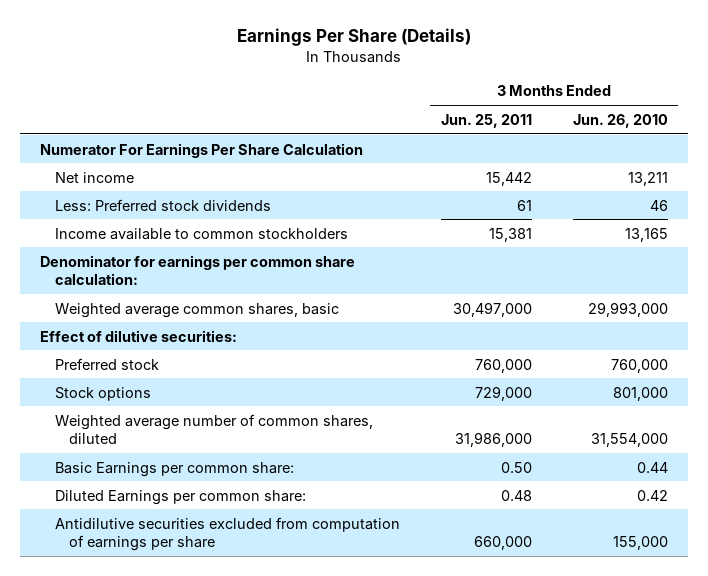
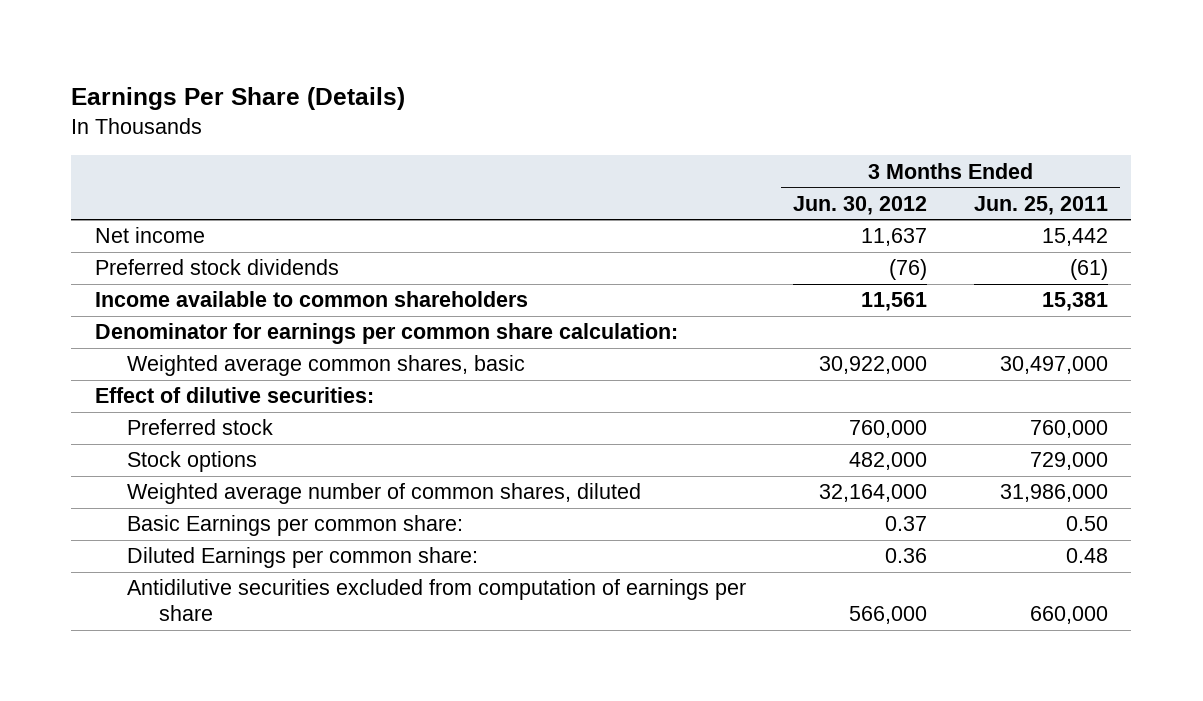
[572,113,668,128] Jun. 26, 2010 -> none
none -> [793,195,928,215] Jun. 30, 2012
[40,142,364,158] Numerator For Earnings Per Share Calculation -> none
[54,198,271,211] Less: Preferred stock dividends -> [94,259,339,276] Preferred stock dividends
[516,199,532,211] 61 -> [1070,259,1109,281] (61)
[54,227,348,240] Income available to common stockholders -> [94,291,528,308] Income available to common shareholders

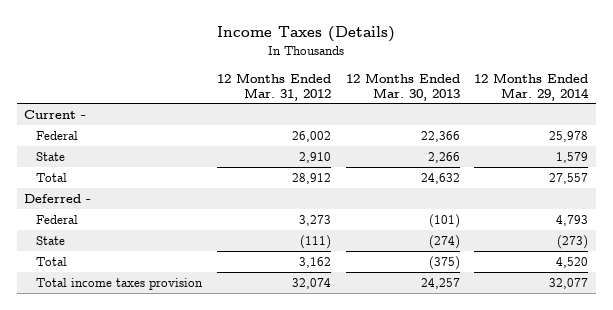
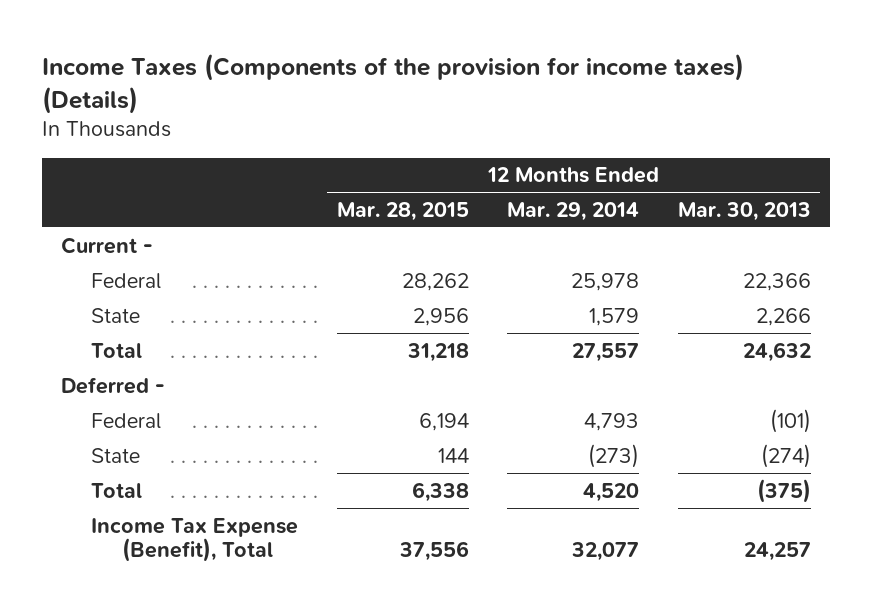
[217,26,396,43] Income Taxes (Details) -> [41,52,744,114] Income Taxes (Components of the provision for income taxes) (Details)
[217,72,332,101] 12 Months Ended Mar. 31, 2012 -> none
none -> [336,201,469,221] Mar. 28, 2015
[36,277,204,290] Total income taxes provision -> [91,517,299,563] Income Tax Expense (Benefit), Total

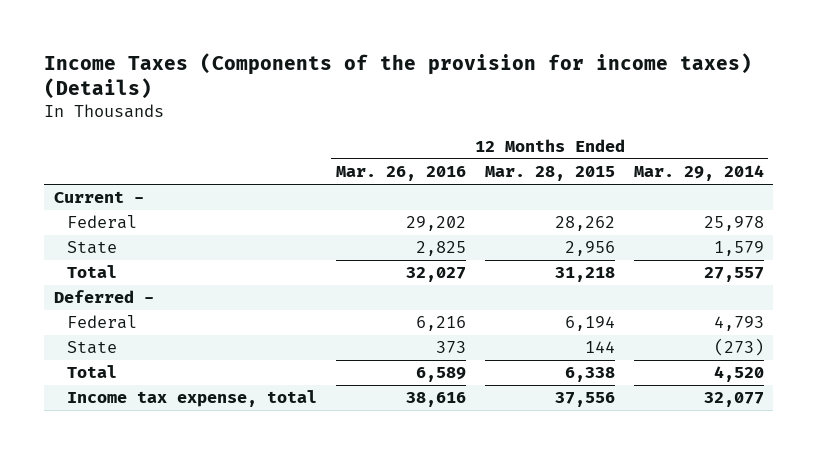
[677,201,811,221] Mar. 30, 2013 -> none
none -> [335,166,466,182] Mar. 26, 2016
[91,517,299,563] Income Tax Expense (Benefit), Total -> [66,390,317,408] Income tax expense, total

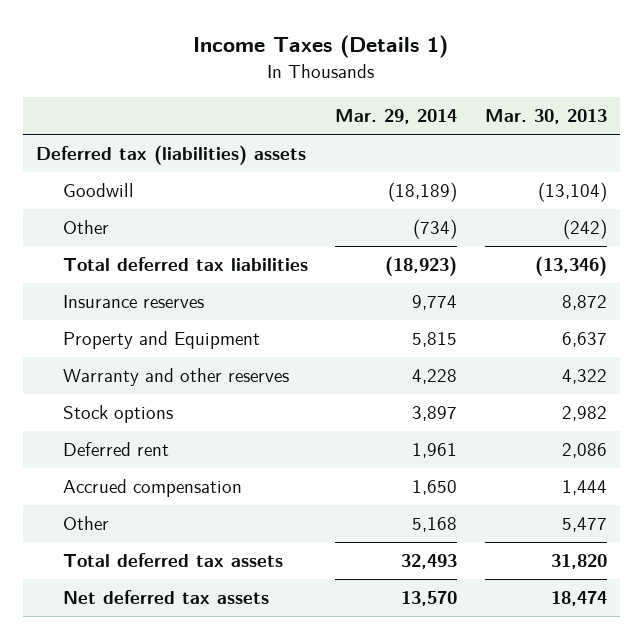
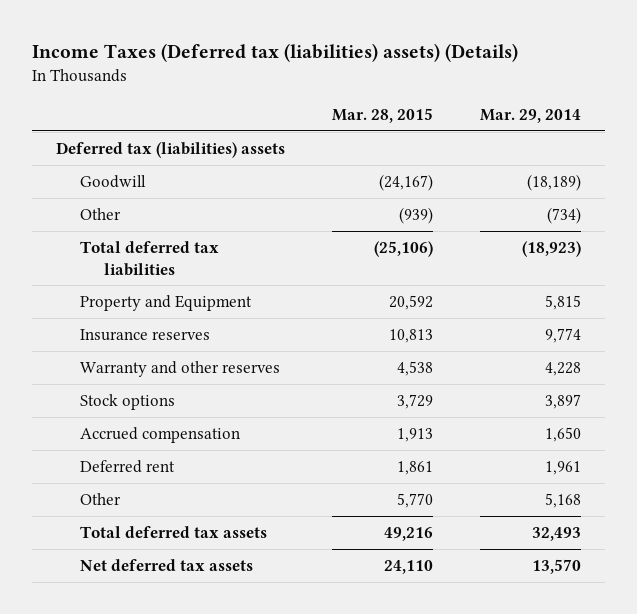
[193,35,449,59] Income Taxes (Details 1) -> [31,43,518,63] Income Taxes (Deferred tax (liabilities) assets) (Details)
[484,109,607,125] Mar. 30, 2013 -> none
none -> [331,108,433,124] Mar. 28, 2015
[63,295,205,309] Insurance reserves -> [79,328,210,341] Insurance reserves
[63,442,170,457] Deferred rent -> [79,459,175,473] Deferred rent

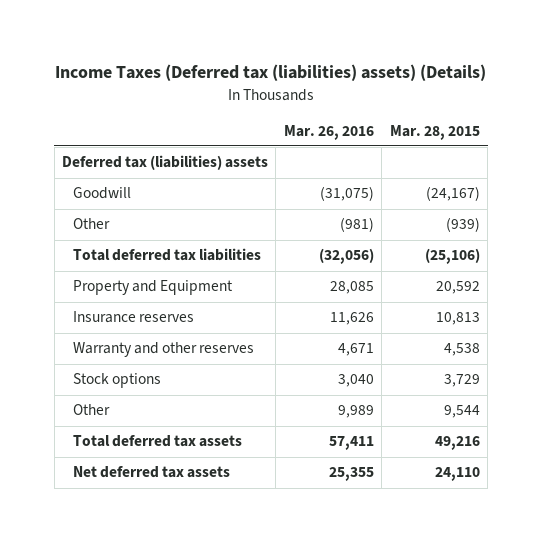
[480,109,582,124] Mar. 29, 2014 -> none
none -> [283,124,374,140] Mar. 26, 2016
[79,426,240,443] Accrued compensation -> none
[79,459,175,473] Deferred rent -> none
[396,492,433,508] 5,770 -> [443,405,480,419] 9,544

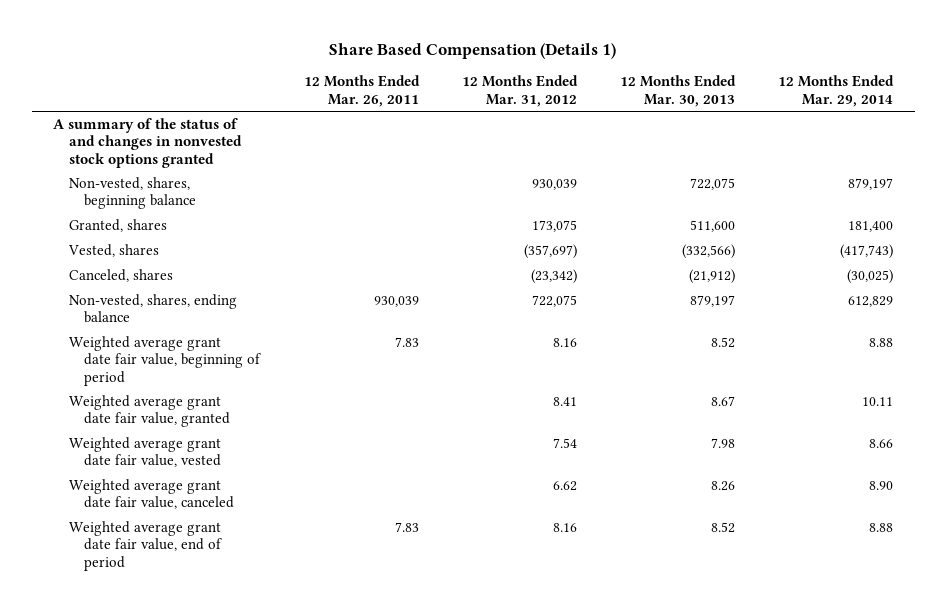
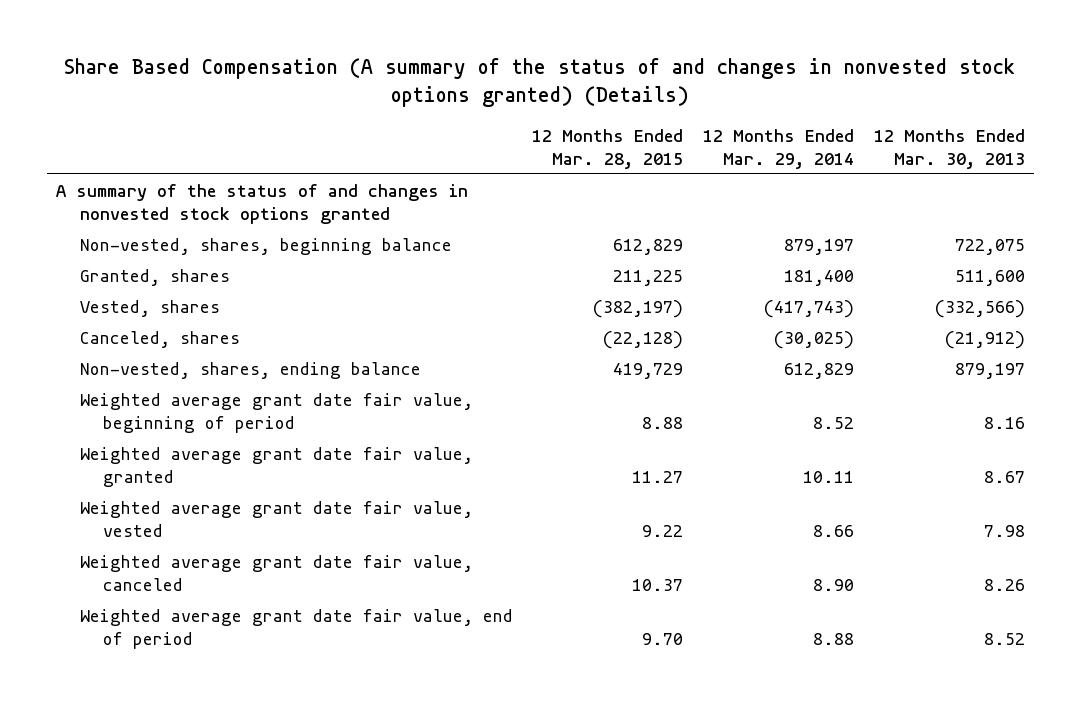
[329,42,617,59] Share Based Compensation (Details 1) -> [64,58,1016,108] Share Based Compensation (A summary of the status of and changes in nonvested stock options granted) (Details)
[303,75,420,107] 12 Months Ended Mar. 26, 2011 -> none
[461,75,578,107] 12 Months Ended Mar. 31, 2012 -> none
none -> [532,128,684,169] 12 Months Ended Mar. 28, 2015
[710,337,735,349] 8.52 -> [983,416,1025,429] 8.16
[869,338,894,348] 8.88 -> [812,416,854,429] 8.52

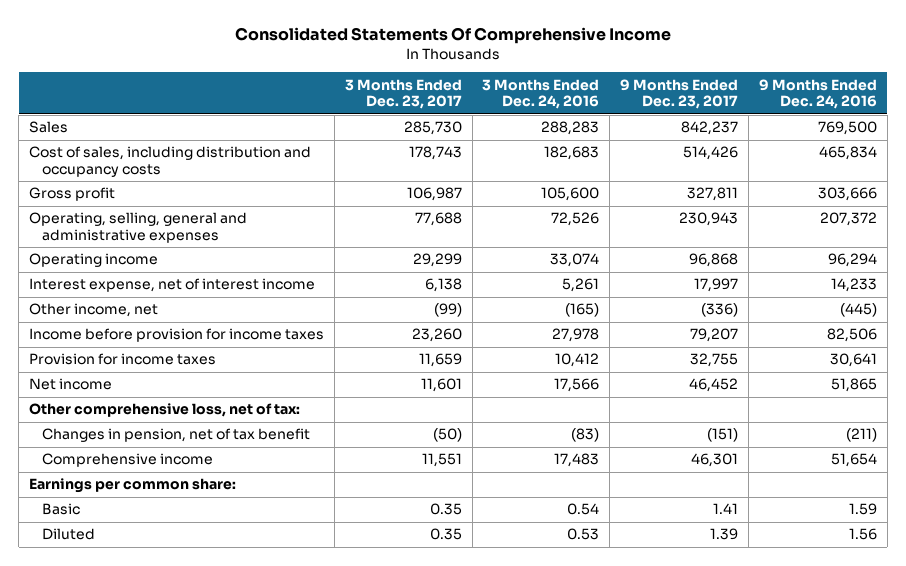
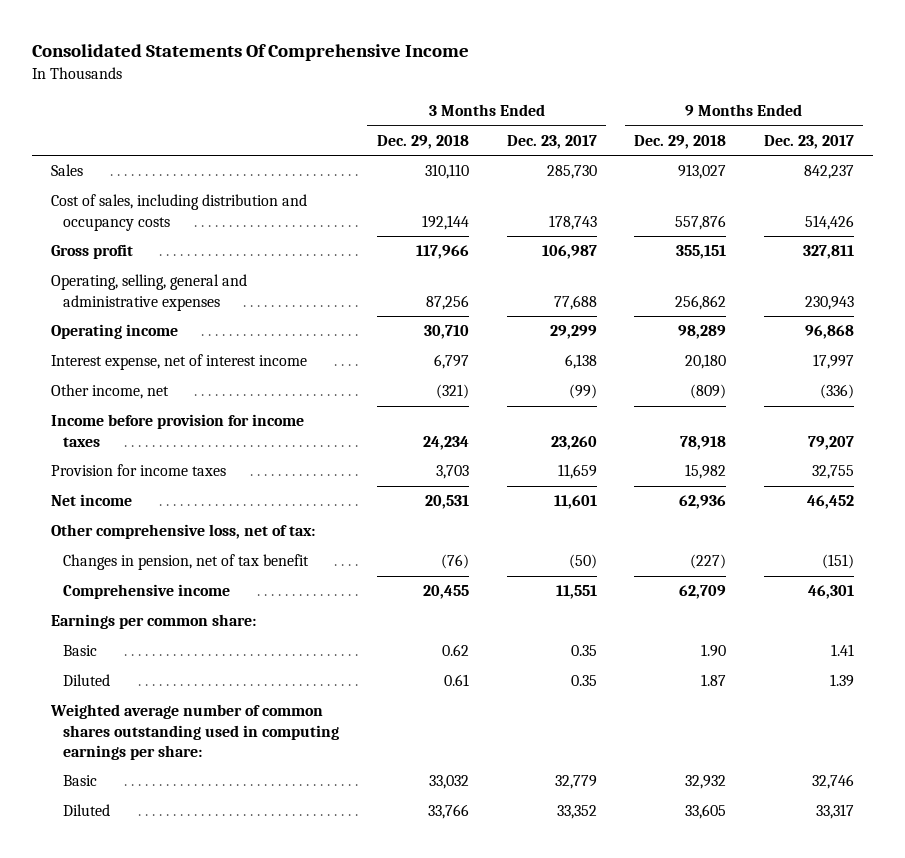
[482,78,600,110] 3 Months Ended Dec. 24, 2016 -> none
[758,78,877,110] 9 Months Ended Dec. 24, 2016 -> none
none -> [376,134,469,149] Dec. 29, 2018
none -> [634,134,727,149] Dec. 29, 2018
none -> [50,704,340,760] Weighted average number of common shares outstanding used in computing earnings per share:
none -> [63,775,98,787] Basic
none -> [63,804,111,817] Diluted

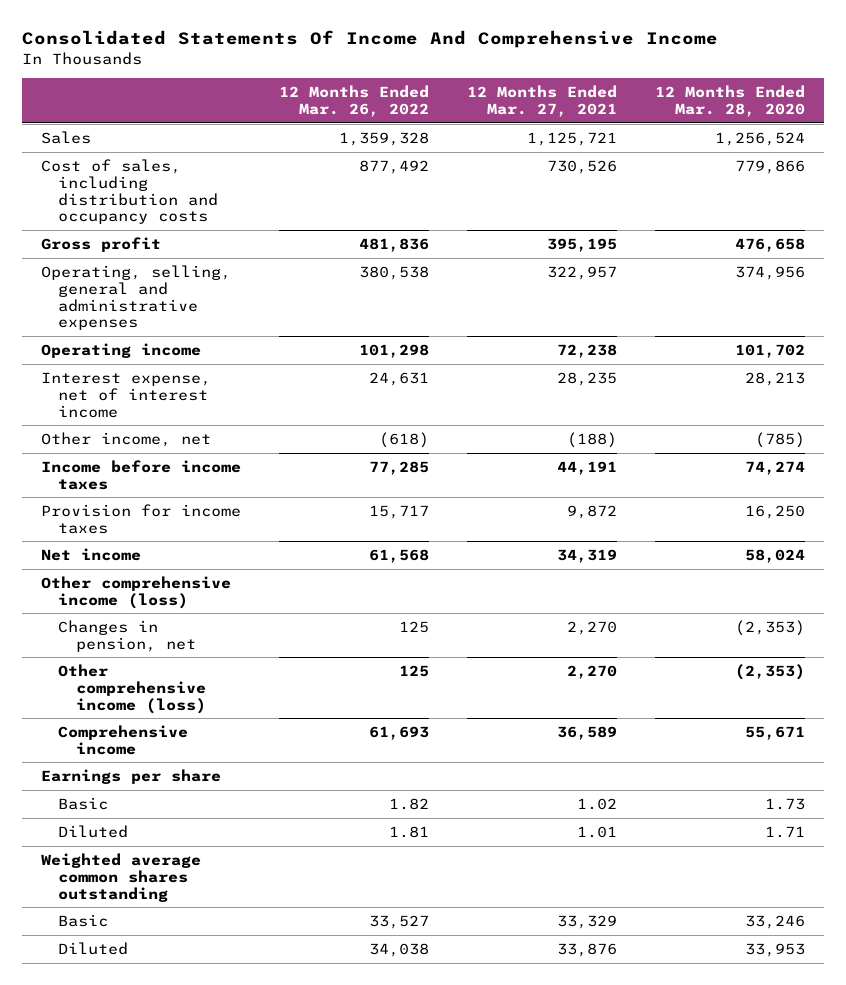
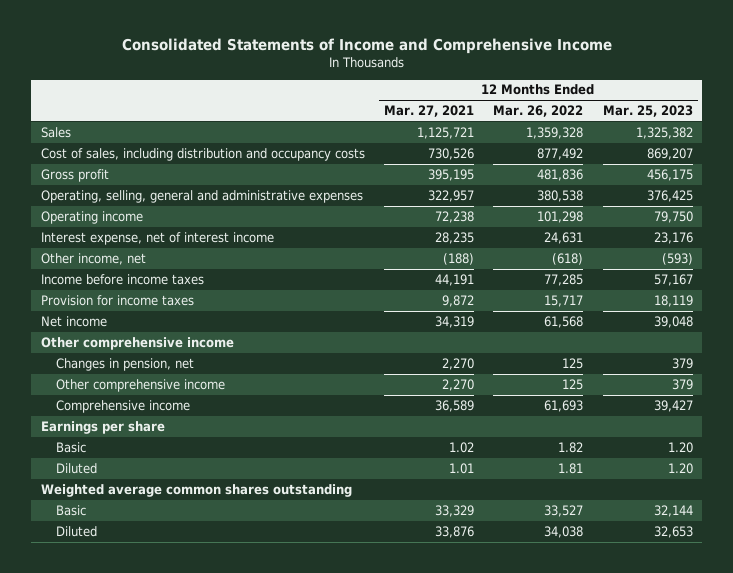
[21,30,718,49] Consolidated Statements Of Income And Comprehensive Income -> [121,38,612,55] Consolidated Statements of Income and Comprehensive Income
[654,85,805,118] 12 Months Ended Mar. 28, 2020 -> none
none -> [602,104,693,117] Mar. 25, 2023
[40,575,231,609] Other comprehensive income (loss) -> [40,336,234,350] Other comprehensive income
[58,663,206,714] Other comprehensive income (loss) -> [56,378,226,392] Other comprehensive income

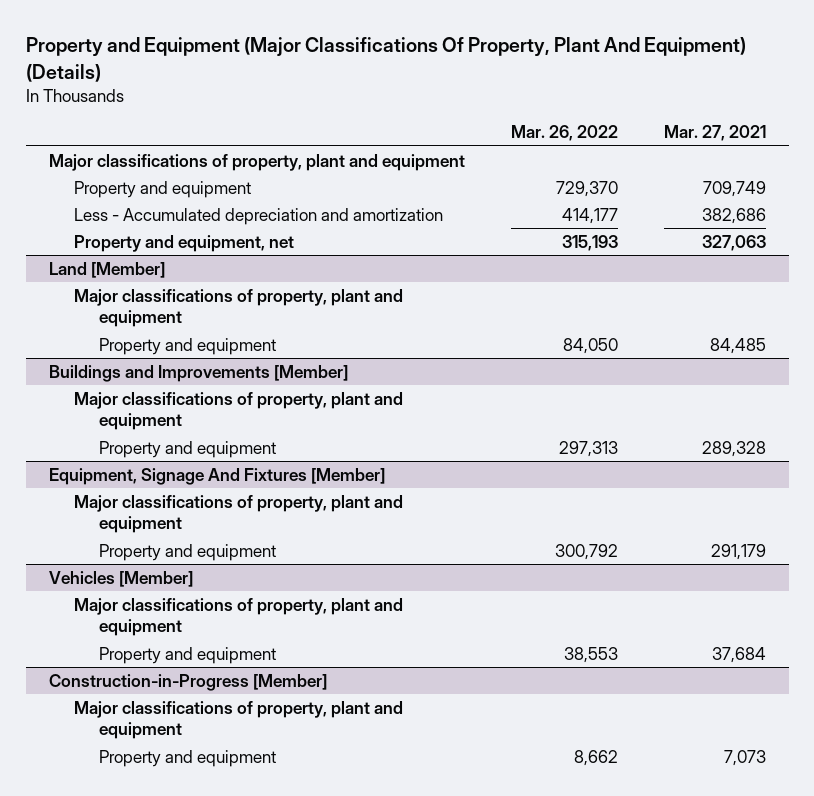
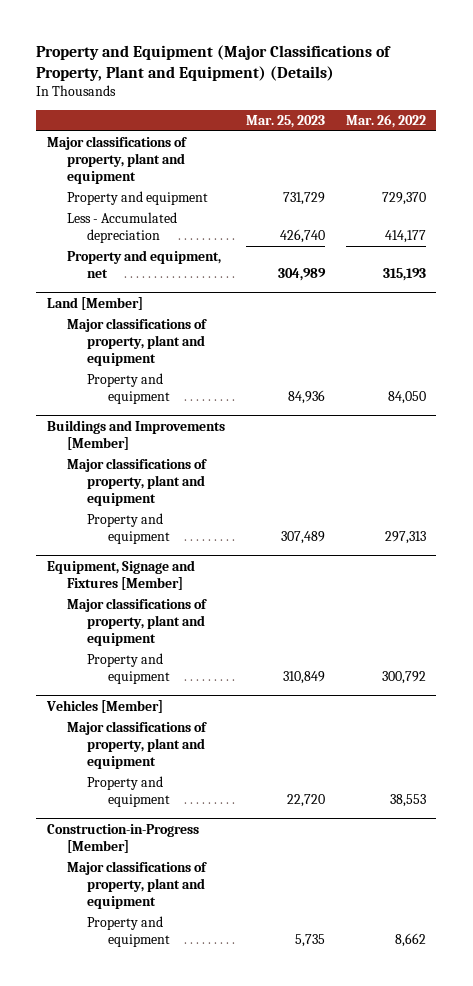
[25,37,746,82] Property and Equipment (Major Classifications Of Property, Plant And Equipment) (Details) -> [36,45,392,81] Property and Equipment (Major Classifications of Property, Plant and Equipment) (Details)
[663,125,766,142] Mar. 27, 2021 -> none
none -> [245,114,325,128] Mar. 25, 2023
[73,207,443,225] Less - Accumulated depreciation and amortization -> [67,212,178,244] Less - Accumulated depreciation
[48,467,385,485] Equipment, Signage And Fixtures [Member] -> [46,559,195,590] Equipment, Signage and Fixtures [Member]

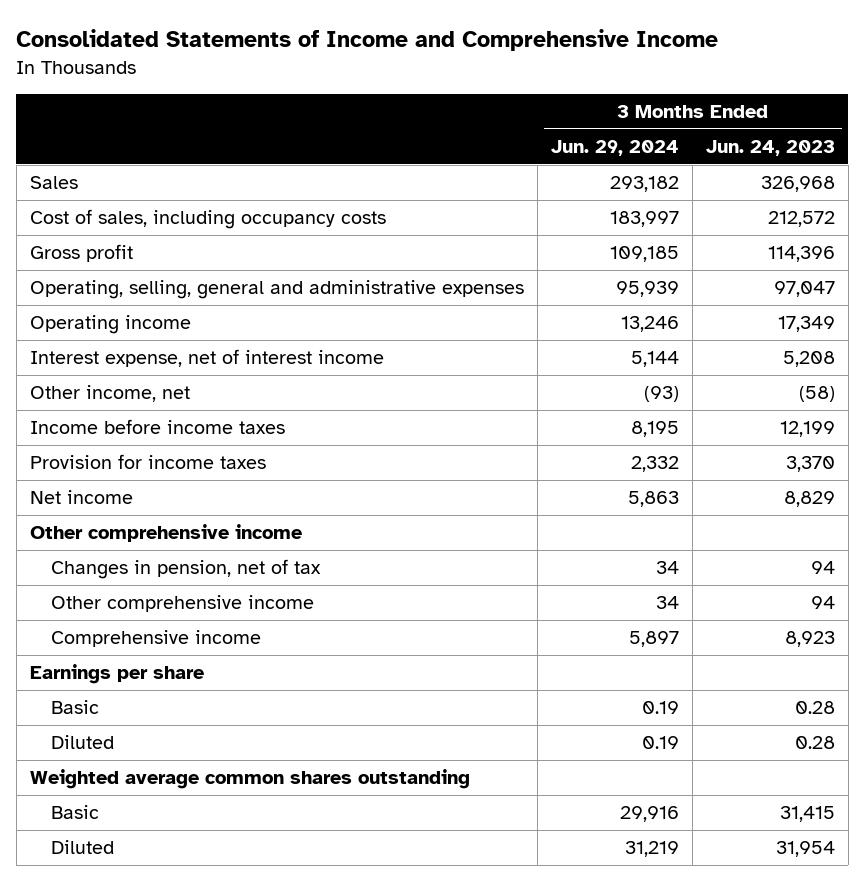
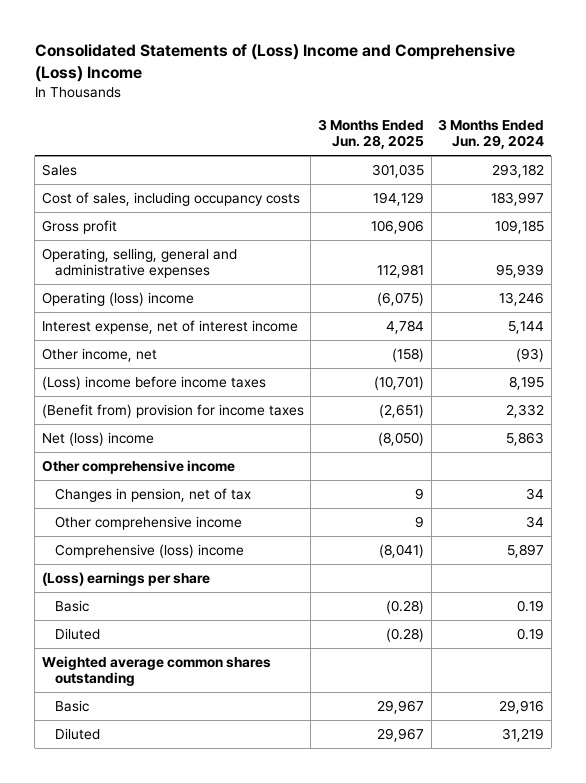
[16,29,719,52] Consolidated Statements of Income and Comprehensive Income -> [34,44,515,83] Consolidated Statements of (Loss) Income and Comprehensive (Loss) Income
[705,139,835,156] Jun. 24, 2023 -> none
none -> [318,118,425,150] 3 Months Ended Jun. 28, 2025
[29,315,191,335] Operating income -> [41,291,194,306] Operating (loss) income
[29,419,285,435] Income before income taxes -> [41,375,266,390] (Loss) income before income taxes
[29,454,266,470] Provision for income taxes -> [41,403,304,418] (Benefit from) provision for income taxes
[29,490,133,505] Net income -> [41,431,154,446] Net (loss) income
[50,630,261,648] Comprehensive income -> [55,543,245,558] Comprehensive (loss) income
[29,664,204,685] Earnings per share -> [41,571,210,586] (Loss) earnings per share

